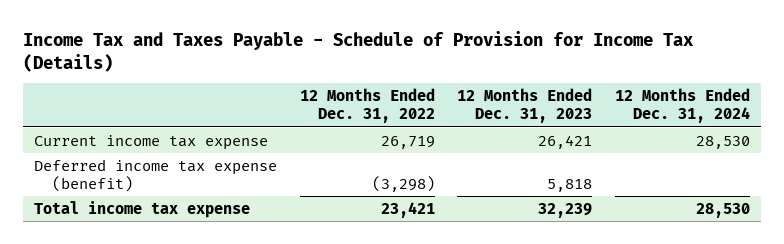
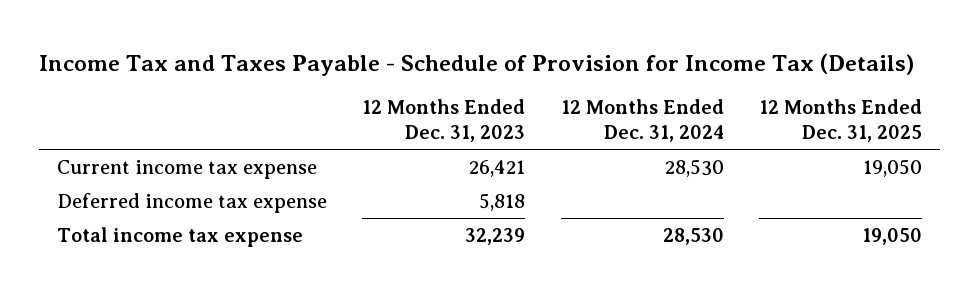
[299,88,435,124] 12 Months Ended Dec. 31, 2022 -> none
none -> [759,99,923,143] 12 Months Ended Dec. 31, 2025
[34,158,278,192] Deferred income tax expense (benefit) -> [57,192,328,213] Deferred income tax expense

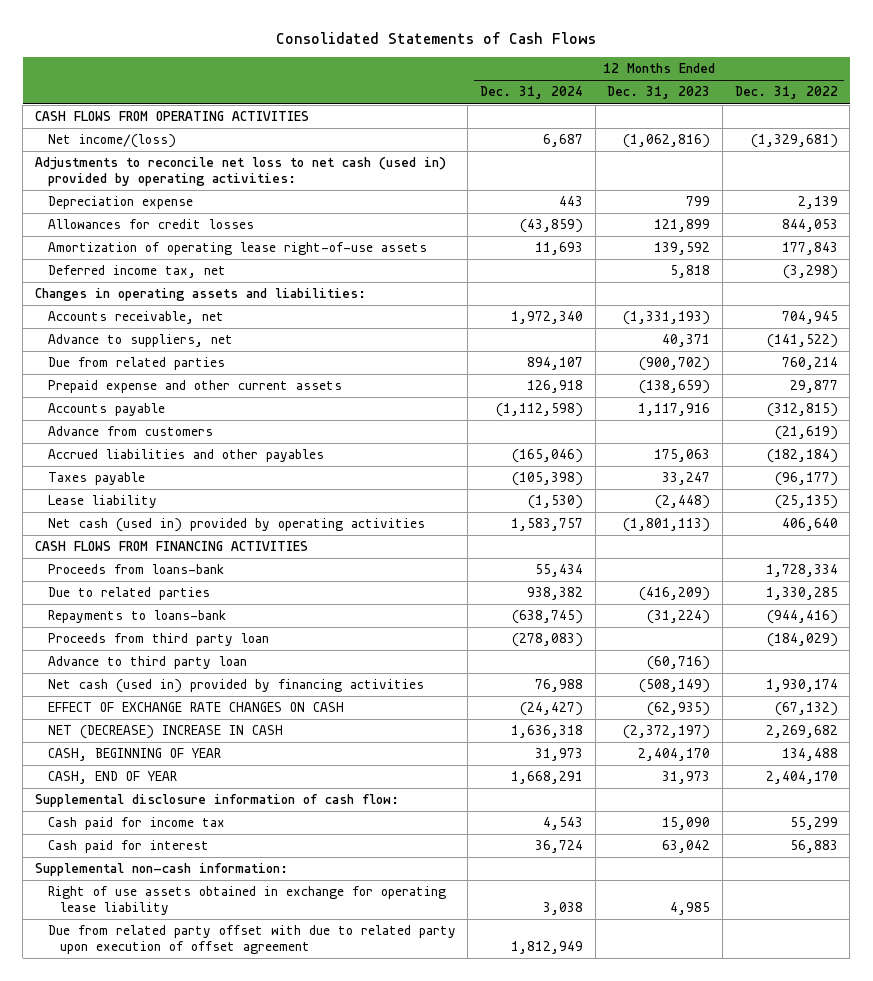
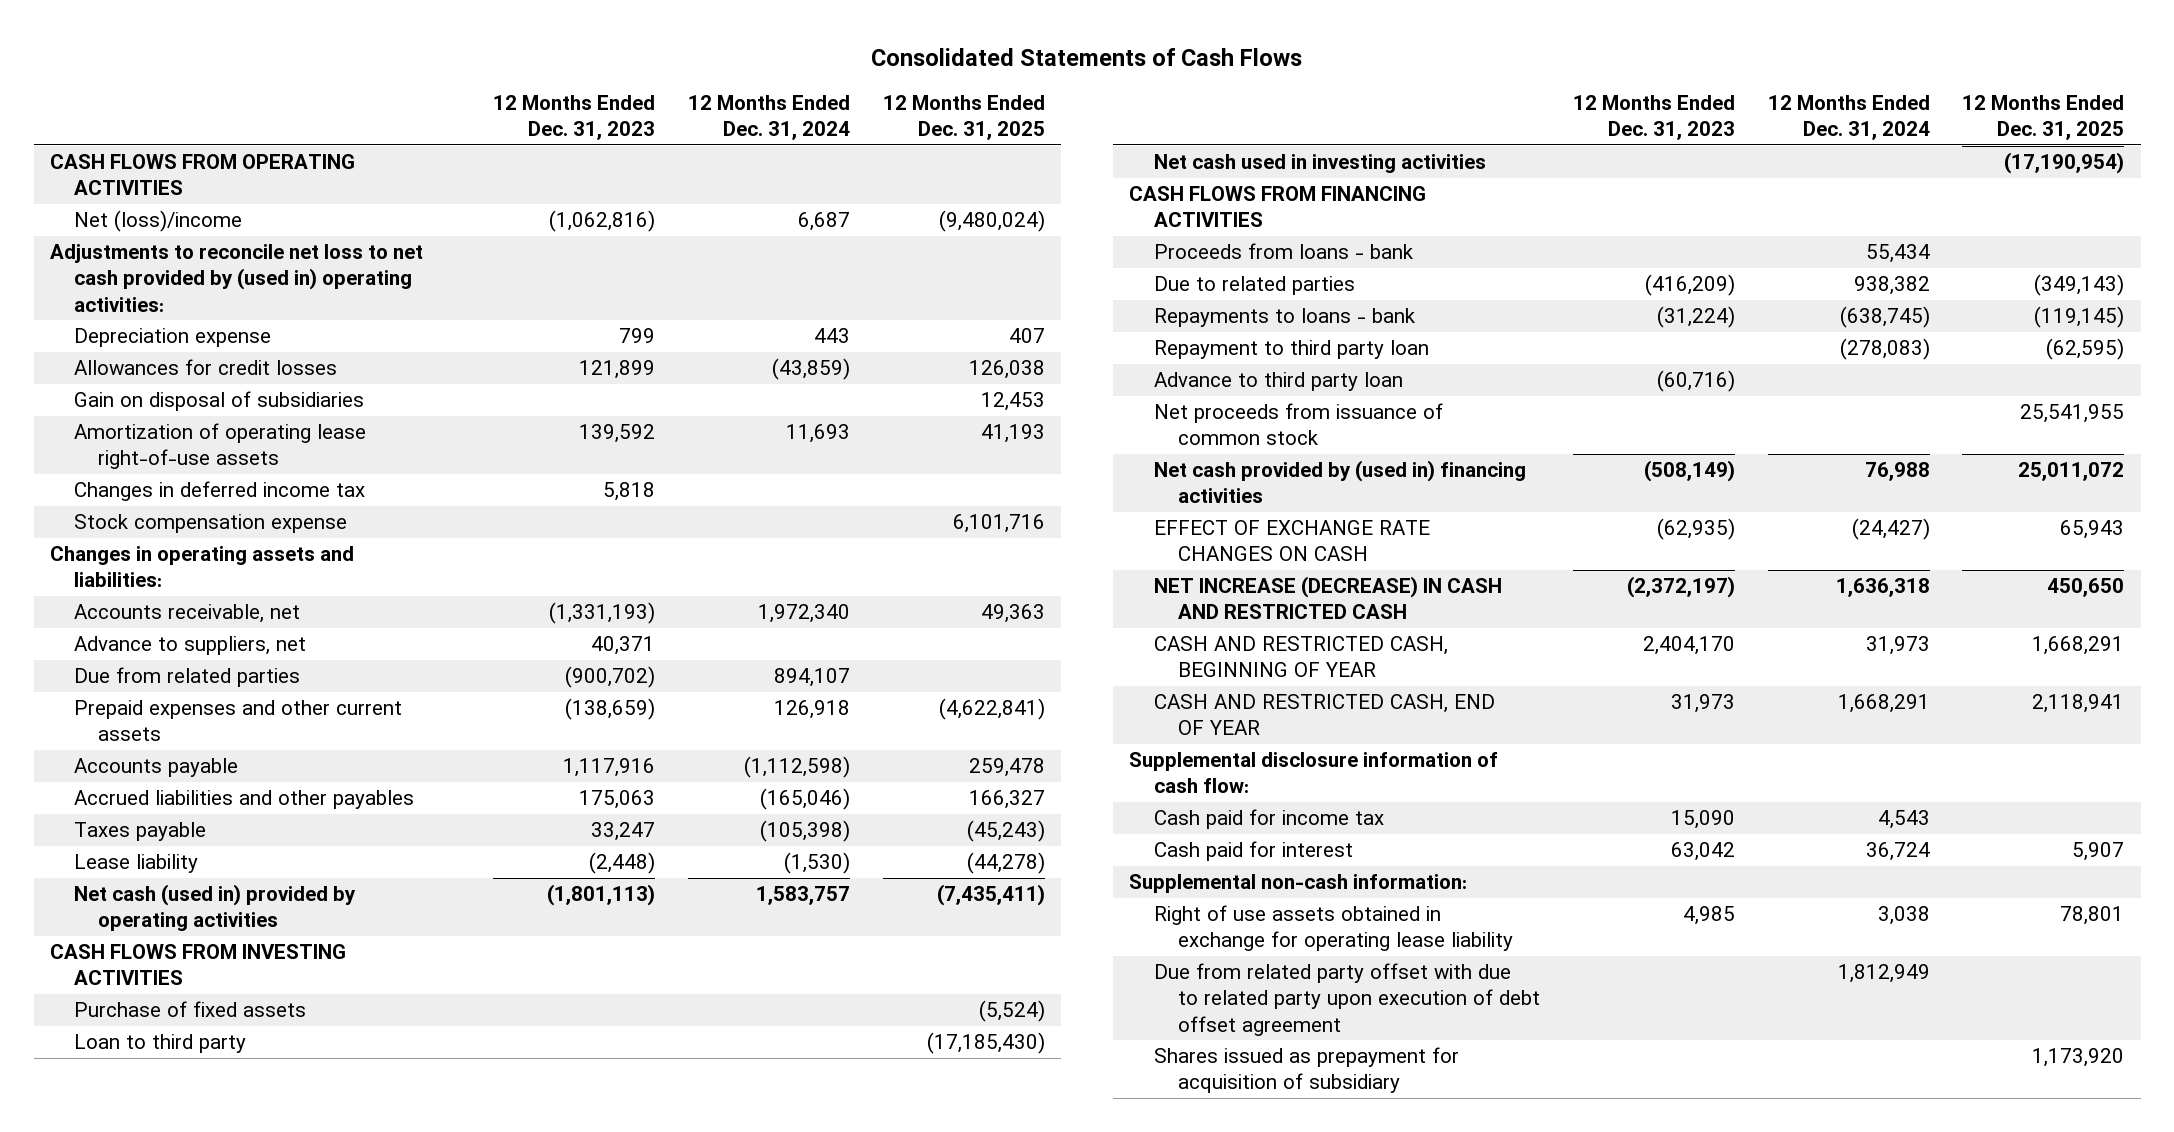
[734,86,838,100] Dec. 31, 2022 -> none
none -> [882,94,1045,140] 12 Months Ended Dec. 31, 2025
[47,134,176,149] Net income/(loss) -> [74,210,243,233] Net (loss)/income
[35,157,447,186] Adjustments to reconcile net loss to net cash (used in) provided by operating activities: -> [50,244,424,312] Adjustments to reconcile net loss to net cash provided by (used in) operating activities:
none -> [74,391,365,412] Gain on disposal of subsidiaries
[47,265,226,279] Deferred income tax, net -> [74,481,366,502] Changes in deferred income tax
none -> [74,514,348,534] Stock compensation expense
[47,380,342,394] Prepaid expense and other current assets -> [74,700,403,742] Prepaid expenses and other current assets
[47,426,213,437] Advance from customers -> none
none -> [50,944,347,986] CASH FLOWS FROM INVESTING ACTIVITIES
none -> [74,1001,307,1018] Purchase of fixed assets
none -> [74,1034,247,1054] Loan to third party
none -> [1153,154,1486,174] Net cash used in investing activities
[47,564,224,575] Proceeds from loans-bank -> [1153,243,1413,260] Proceeds from loans - bank
[47,610,226,624] Repayments to loans-bank -> [1153,308,1415,328] Repayments to loans - bank
[47,633,269,647] Proceeds from third party loan -> [1153,340,1429,360] Repayment to third party loan
none -> [1153,403,1443,446] Net proceeds from issuance of common stock
[47,679,424,694] Net cash (used in) provided by financing activities -> [1153,460,1526,504] Net cash provided by (used in) financing activities
[47,725,283,740] NET (DECREASE) INCREASE IN CASH -> [1153,576,1502,620] NET INCREASE (DECREASE) IN CASH AND RESTRICTED CASH
[47,748,221,762] CASH, BEGINNING OF YEAR -> [1153,636,1448,678] CASH AND RESTRICTED CASH, BEGINNING OF YEAR
[47,771,177,785] CASH, END OF YEAR -> [1153,694,1495,736] CASH AND RESTRICTED CASH, END OF YEAR
[47,925,456,954] Due from related party offset with due to related party upon execution of offset agreement -> [1153,963,1540,1036] Due from related party offset with due to related party upon execution of debt offset agreement
none -> [1153,1047,1459,1094] Shares issued as prepayment for acquisition of subsidiary

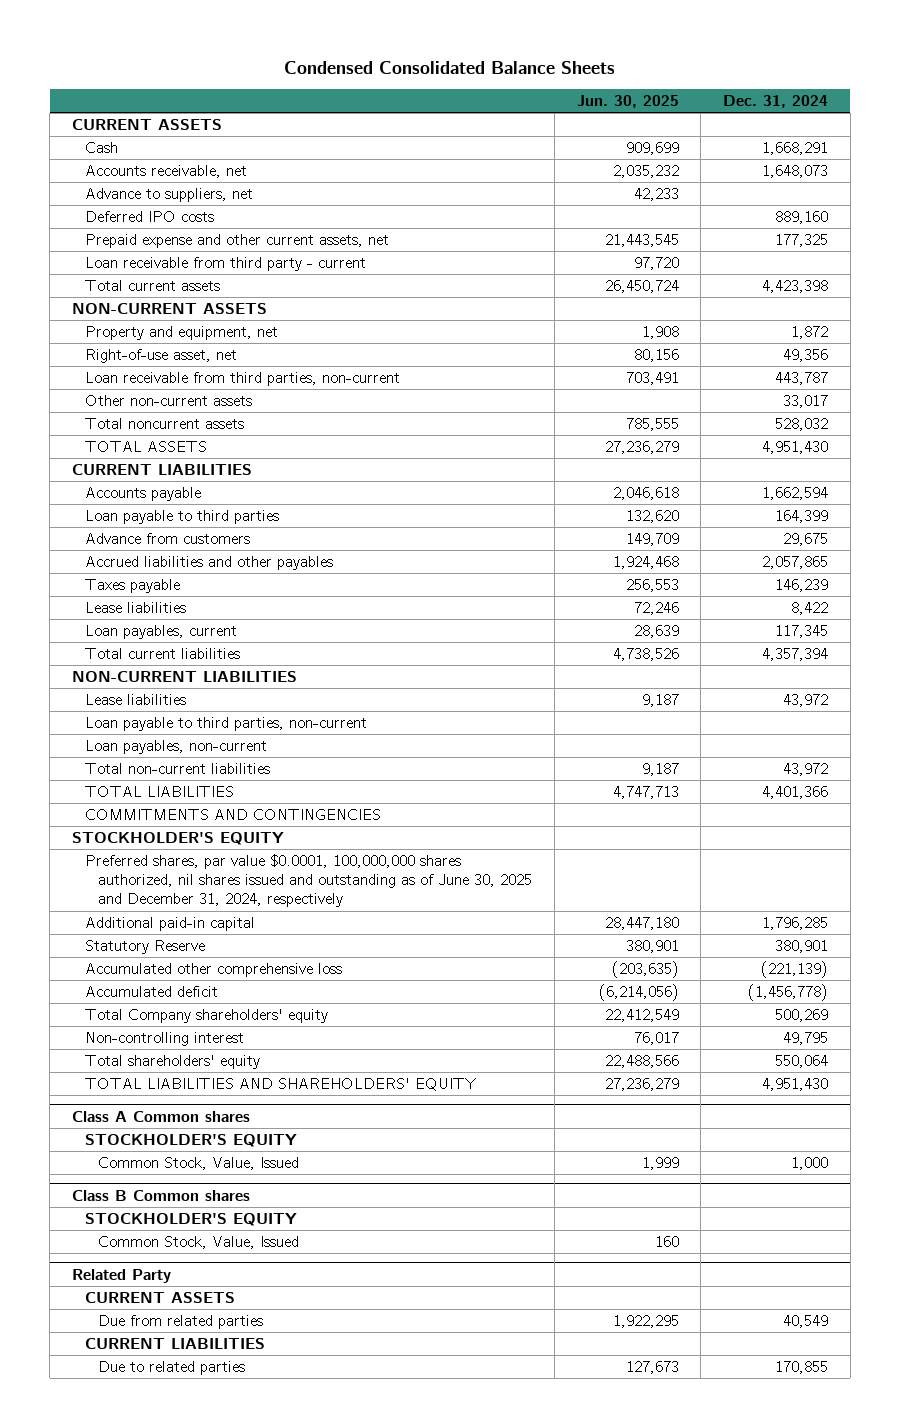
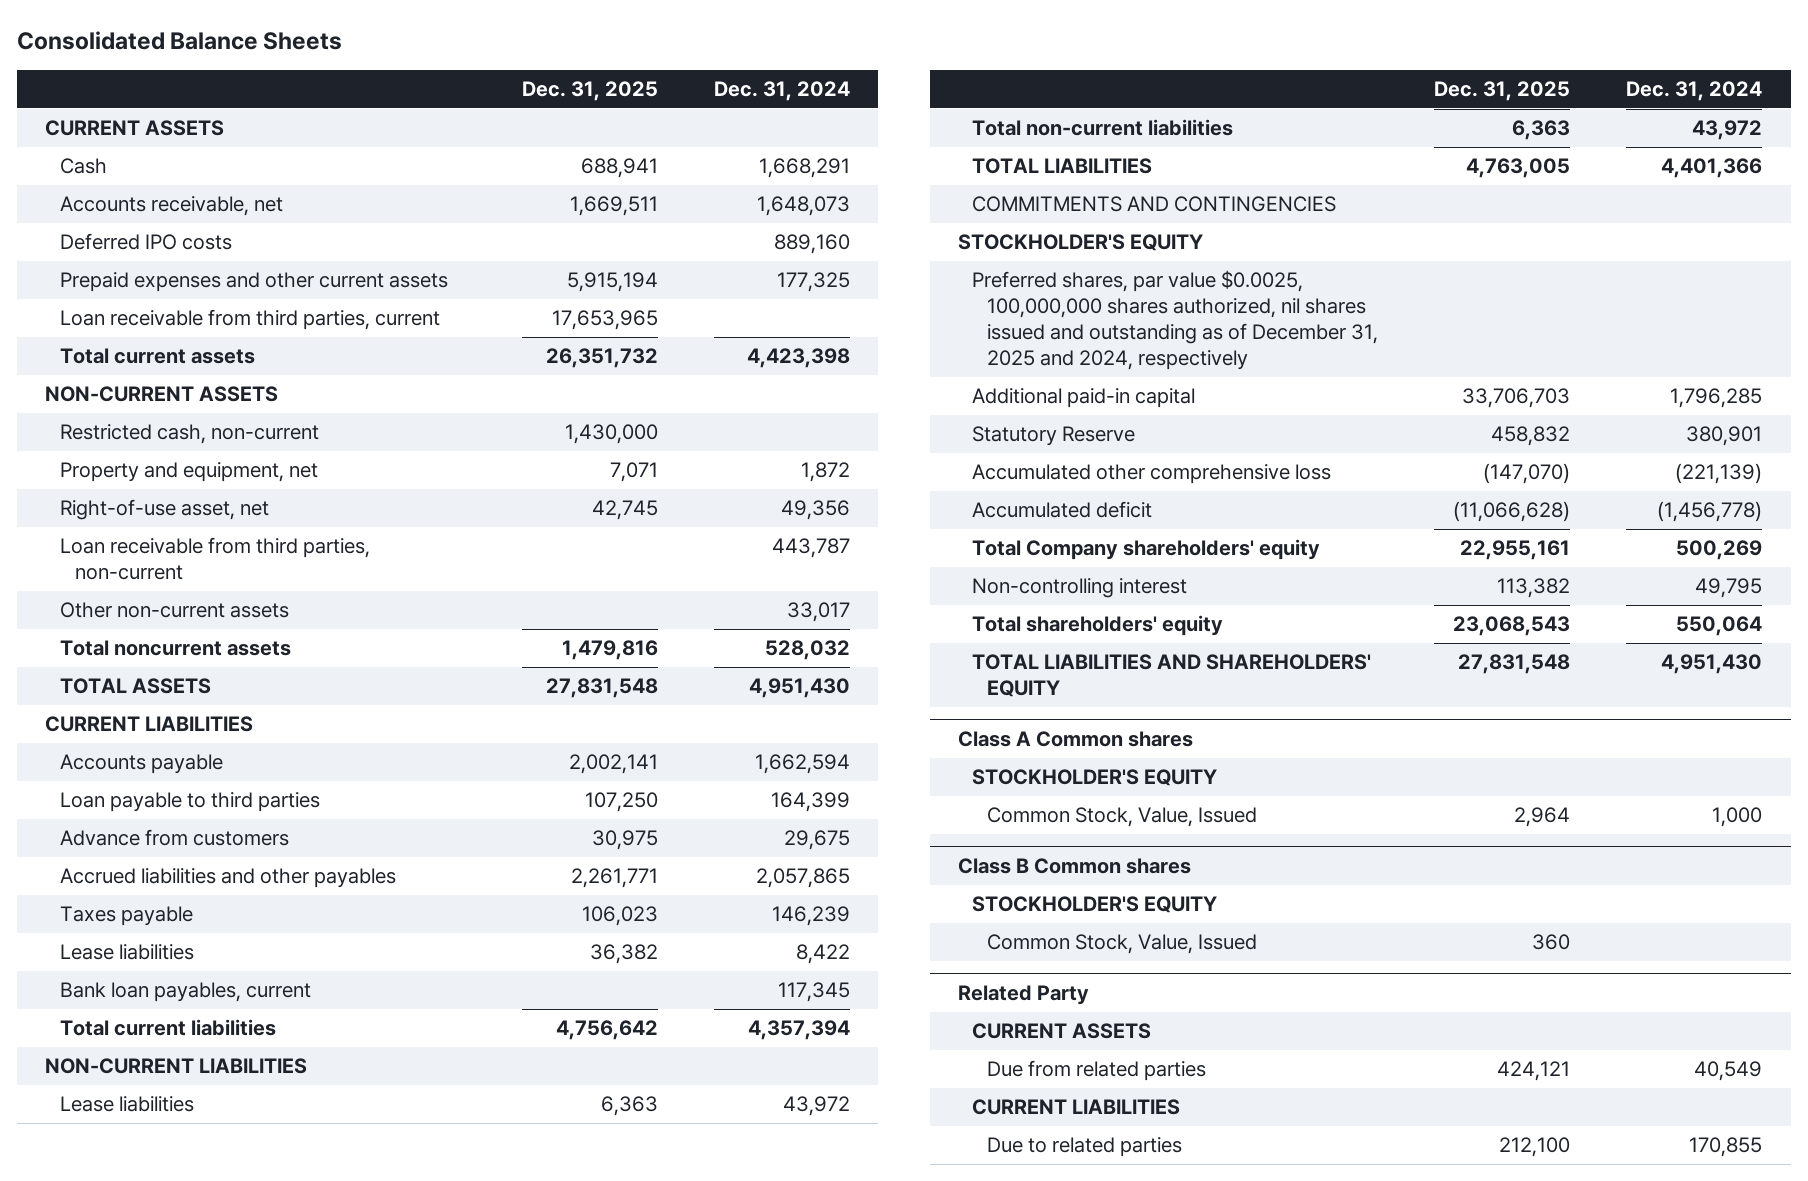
[283,60,615,74] Condensed Consolidated Balance Sheets -> [17,31,343,51] Consolidated Balance Sheets
[576,95,679,109] Jun. 30, 2025 -> none
none -> [521,80,658,101] Dec. 31, 2025
[85,187,254,202] Advance to suppliers, net -> none
[85,233,390,248] Prepaid expense and other current assets, net -> [59,272,448,293] Prepaid expenses and other current assets
[85,256,367,271] Loan receivable from third party - current -> [59,309,440,331] Loan receivable from third parties, current
none -> [59,424,319,445] Restricted cash, non-current
[85,624,238,639] Loan payables, current -> [59,982,311,1003] Bank loan payables, current
[85,716,368,731] Loan payable to third parties, non-current -> none
[85,739,268,754] Loan payables, non-current -> none
[85,853,533,908] Preferred shares, par value $0.0001, 100,000,000 shares authorized, nil shares issued and outstanding as of June 30, 2025 and December 31, 2024, respectively -> [972,270,1378,370] Preferred shares, par value $0.0025, 100,000,000 shares authorized, nil shares issued and outstanding as of December 31, 2025 and 2024, respectively

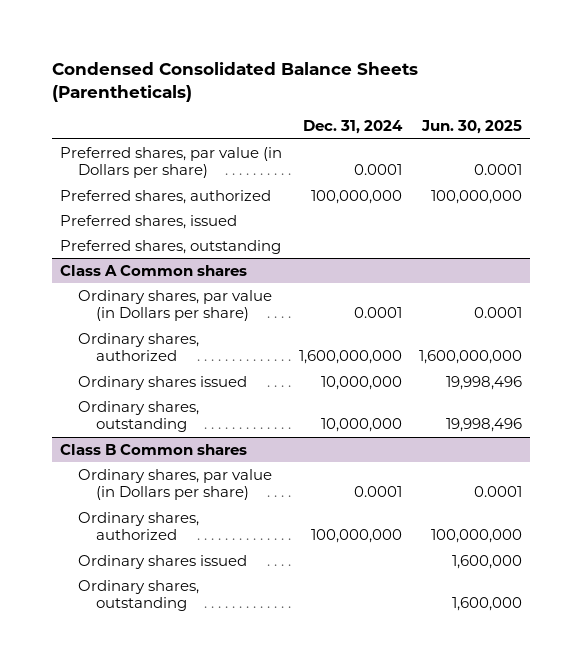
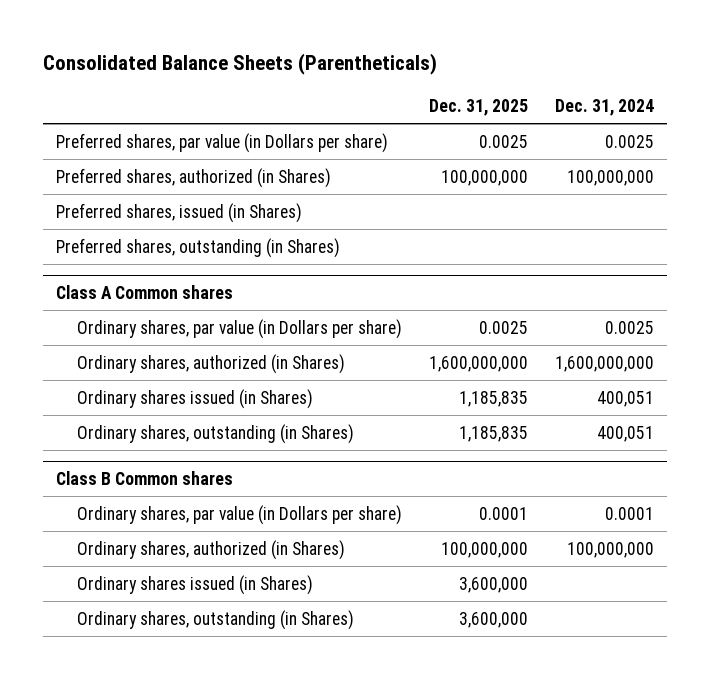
[52,62,419,103] Condensed Consolidated Balance Sheets (Parentheticals) -> [42,53,437,76] Consolidated Balance Sheets (Parentheticals)
[420,120,522,135] Jun. 30, 2025 -> none
none -> [428,99,528,117] Dec. 31, 2025
[353,164,402,176] 0.0001 -> [604,134,654,148] 0.0025
[60,189,272,204] Preferred shares, authorized -> [56,167,332,188] Preferred shares, authorized (in Shares)
[60,214,238,229] Preferred shares, issued -> [56,202,303,223] Preferred shares, issued (in Shares)
[60,239,282,254] Preferred shares, outstanding -> [56,237,341,258] Preferred shares, outstanding (in Shares)
[353,307,402,319] 0.0001 -> [604,320,654,334] 0.0025
[78,332,200,362] Ordinary shares, authorized -> [76,353,345,374] Ordinary shares, authorized (in Shares)
[78,375,248,390] Ordinary shares issued -> [76,388,313,409] Ordinary shares issued (in Shares)
[320,375,402,390] 10,000,000 -> [596,390,654,407] 400,051
[78,400,200,433] Ordinary shares, outstanding -> [76,423,354,444] Ordinary shares, outstanding (in Shares)
[320,418,402,433] 10,000,000 -> [596,425,654,442] 400,051
[78,511,200,541] Ordinary shares, authorized -> [76,539,345,560] Ordinary shares, authorized (in Shares)
[78,554,248,569] Ordinary shares issued -> [76,574,313,595] Ordinary shares issued (in Shares)
[78,579,200,612] Ordinary shares, outstanding -> [76,609,354,630] Ordinary shares, outstanding (in Shares)

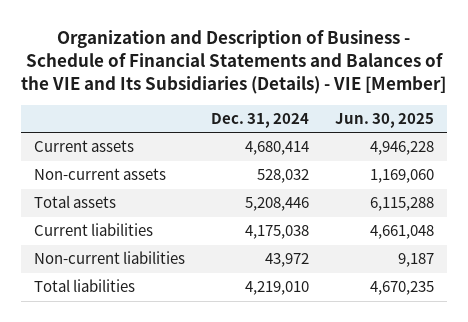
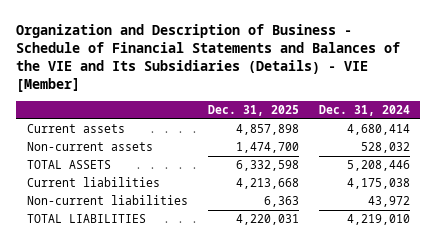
[334,112,434,128] Jun. 30, 2025 -> none
none -> [207,105,299,117] Dec. 31, 2025
[34,195,117,209] Total assets -> [26,160,111,170] TOTAL ASSETS
[34,279,136,293] Total liabilities -> [26,214,146,224] TOTAL LIABILITIES

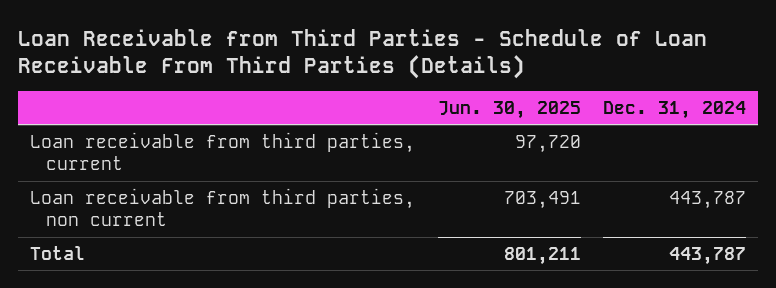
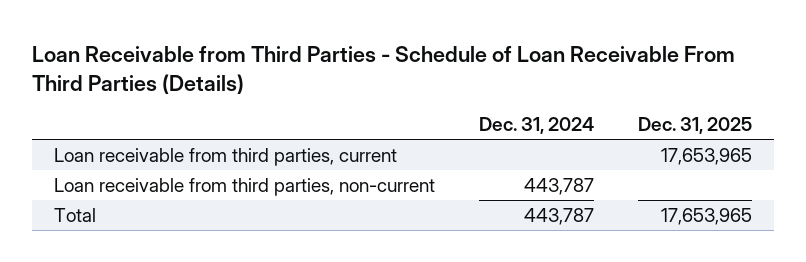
[437,100,581,119] Jun. 30, 2025 -> none
none -> [638,117,753,135] Dec. 31, 2025
[29,187,415,227] Loan receivable from third parties, non current -> [54,177,436,196] Loan receivable from third parties, non-current

